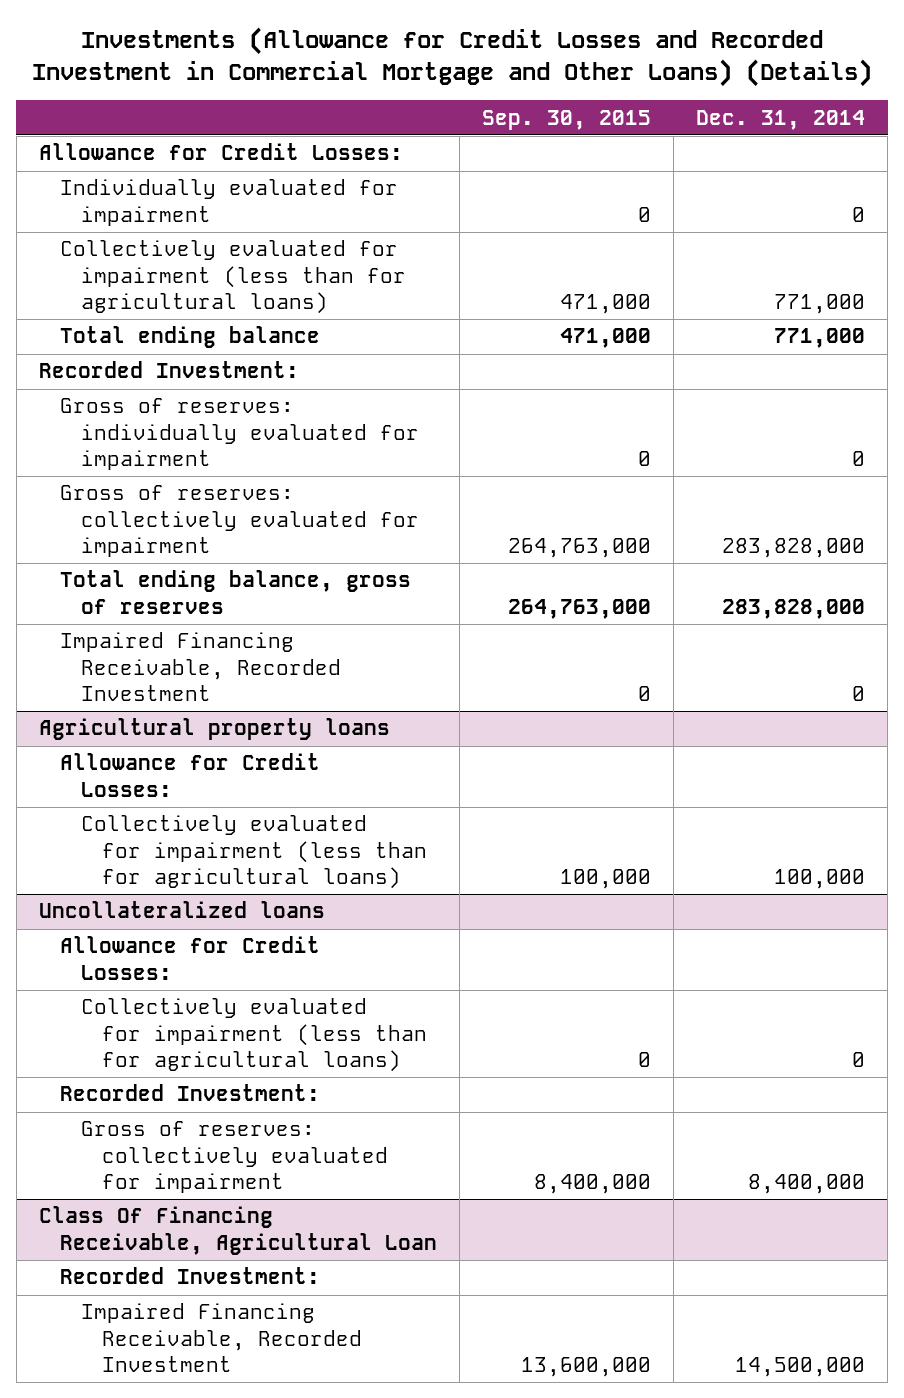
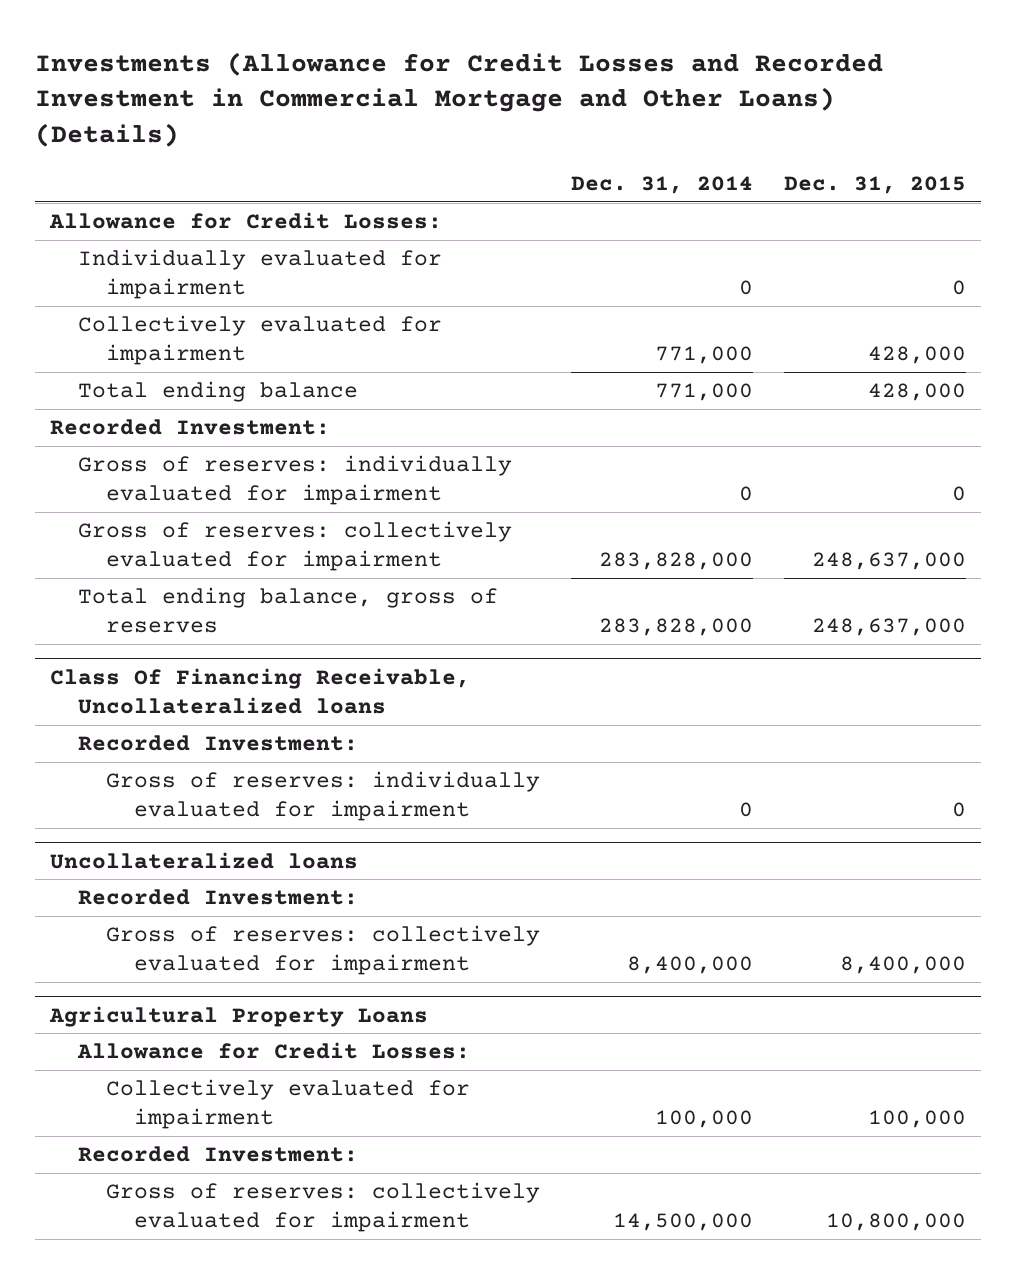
[482,109,652,130] Sep. 30, 2015 -> none
none -> [783,176,966,195] Dec. 31, 2015
[60,240,407,315] Collectively evaluated for impairment (less than for agricultural loans) -> [78,315,443,366] Collectively evaluated for impairment
[60,632,342,702] Impaired Financing Receivable, Recorded Investment -> none
[38,718,390,741] Agricultural property loans -> none
[60,753,321,797] Allowance for Credit Losses: -> none
[81,815,428,890] Collectively evaluated for impairment (less than for agricultural loans) -> none
none -> [50,667,471,714] Class Of Financing Receivable, Uncollateralized loans
none -> [78,735,359,752] Recorded Investment:
none -> [106,771,541,822] Gross of reserves: individually evaluated for impairment
[60,936,321,980] Allowance for Credit Losses: -> none
[81,998,428,1073] Collectively evaluated for impairment (less than for agricultural loans) -> none
[38,1206,438,1255] Class Of Financing Receivable, Agricultural Loan -> none
none -> [49,1005,429,1027] Agricultural Property Loans
none -> [77,1042,471,1060] Allowance for Credit Losses:
none -> [106,1079,471,1130] Collectively evaluated for impairment
[81,1303,363,1373] Impaired Financing Receivable, Recorded Investment -> [106,1182,541,1233] Gross of reserves: collectively evaluated for impairment

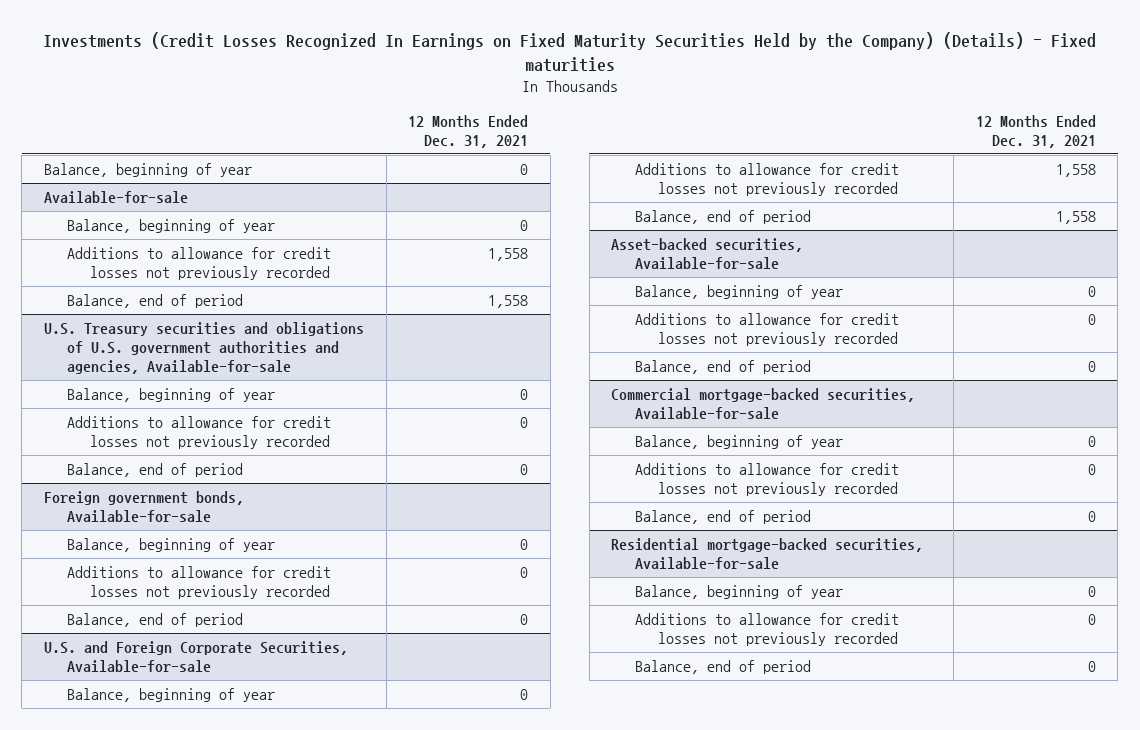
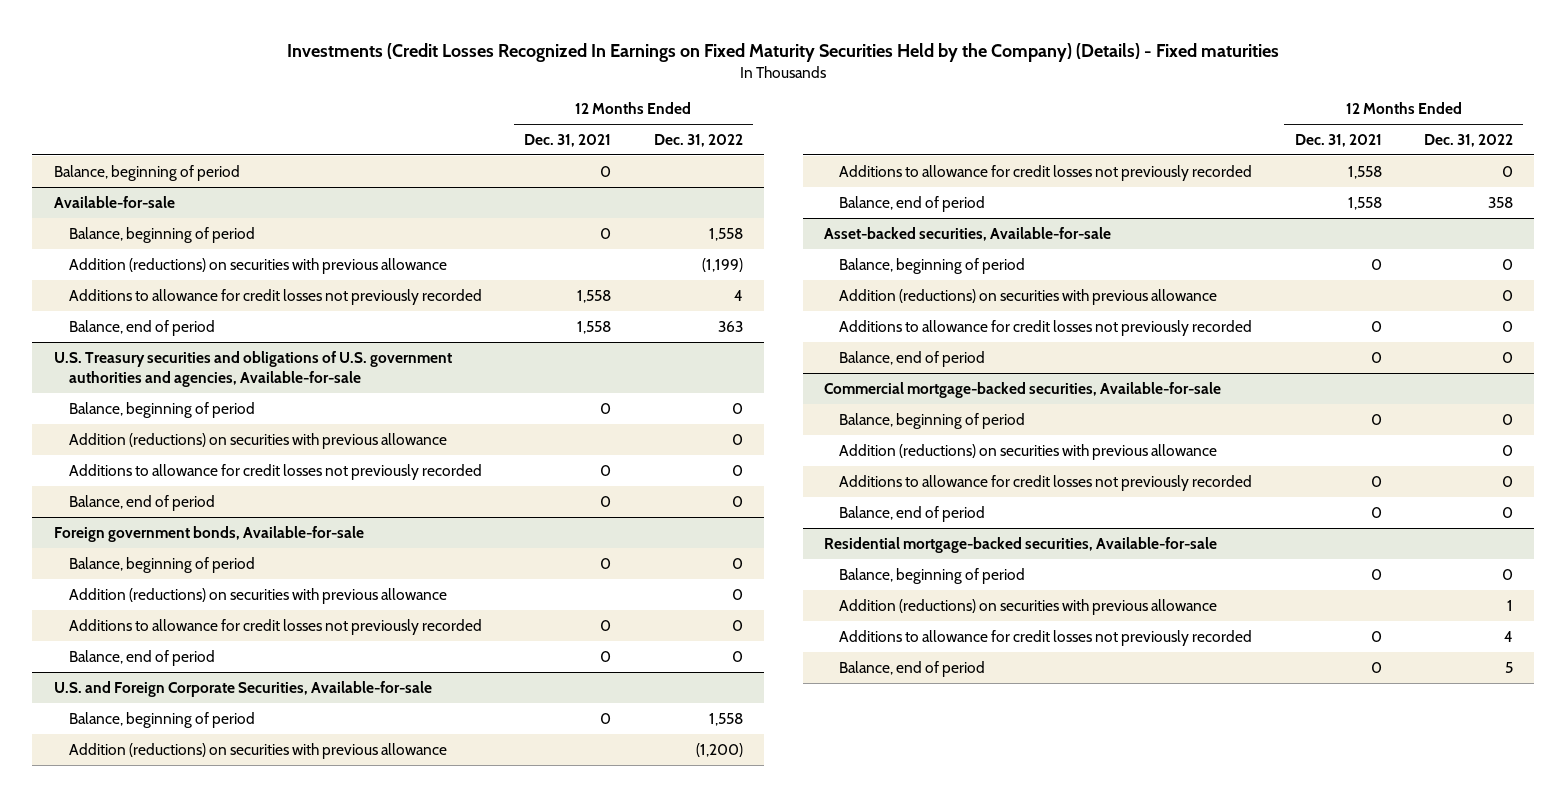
none -> [653,134,743,148] Dec. 31, 2022
[43,162,252,177] Balance, beginning of year -> [53,164,240,181] Balance, beginning of period
[67,218,276,233] Balance, beginning of year -> [69,226,256,243] Balance, beginning of period
none -> [69,257,448,274] Addition (reductions) on securities with previous allowance
[67,387,276,402] Balance, beginning of year -> [69,401,256,418] Balance, beginning of period
none -> [69,432,448,449] Addition (reductions) on securities with previous allowance
[67,537,276,552] Balance, beginning of year -> [69,556,256,573] Balance, beginning of period
none -> [69,587,448,604] Addition (reductions) on securities with previous allowance
[67,687,276,702] Balance, beginning of year -> [69,711,256,728] Balance, beginning of period
none -> [69,742,448,759] Addition (reductions) on securities with previous allowance
[634,284,843,299] Balance, beginning of year -> [839,257,1026,274] Balance, beginning of period
none -> [839,288,1218,305] Addition (reductions) on securities with previous allowance
[634,434,843,449] Balance, beginning of year -> [839,412,1026,429] Balance, beginning of period
none -> [839,443,1218,460] Addition (reductions) on securities with previous allowance
[634,584,843,599] Balance, beginning of year -> [839,567,1026,584] Balance, beginning of period
none -> [839,598,1218,615] Addition (reductions) on securities with previous allowance

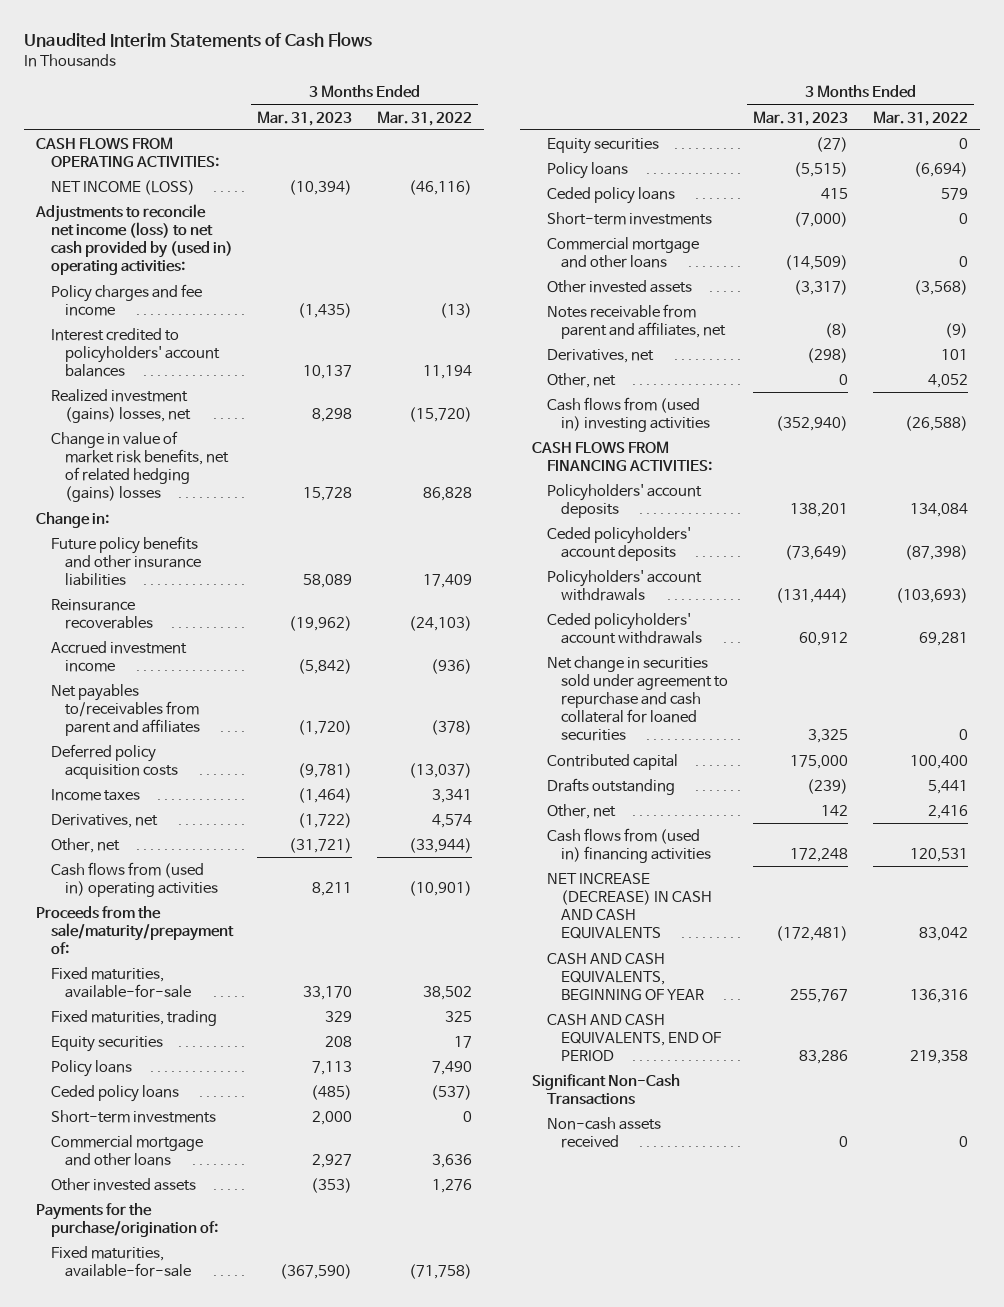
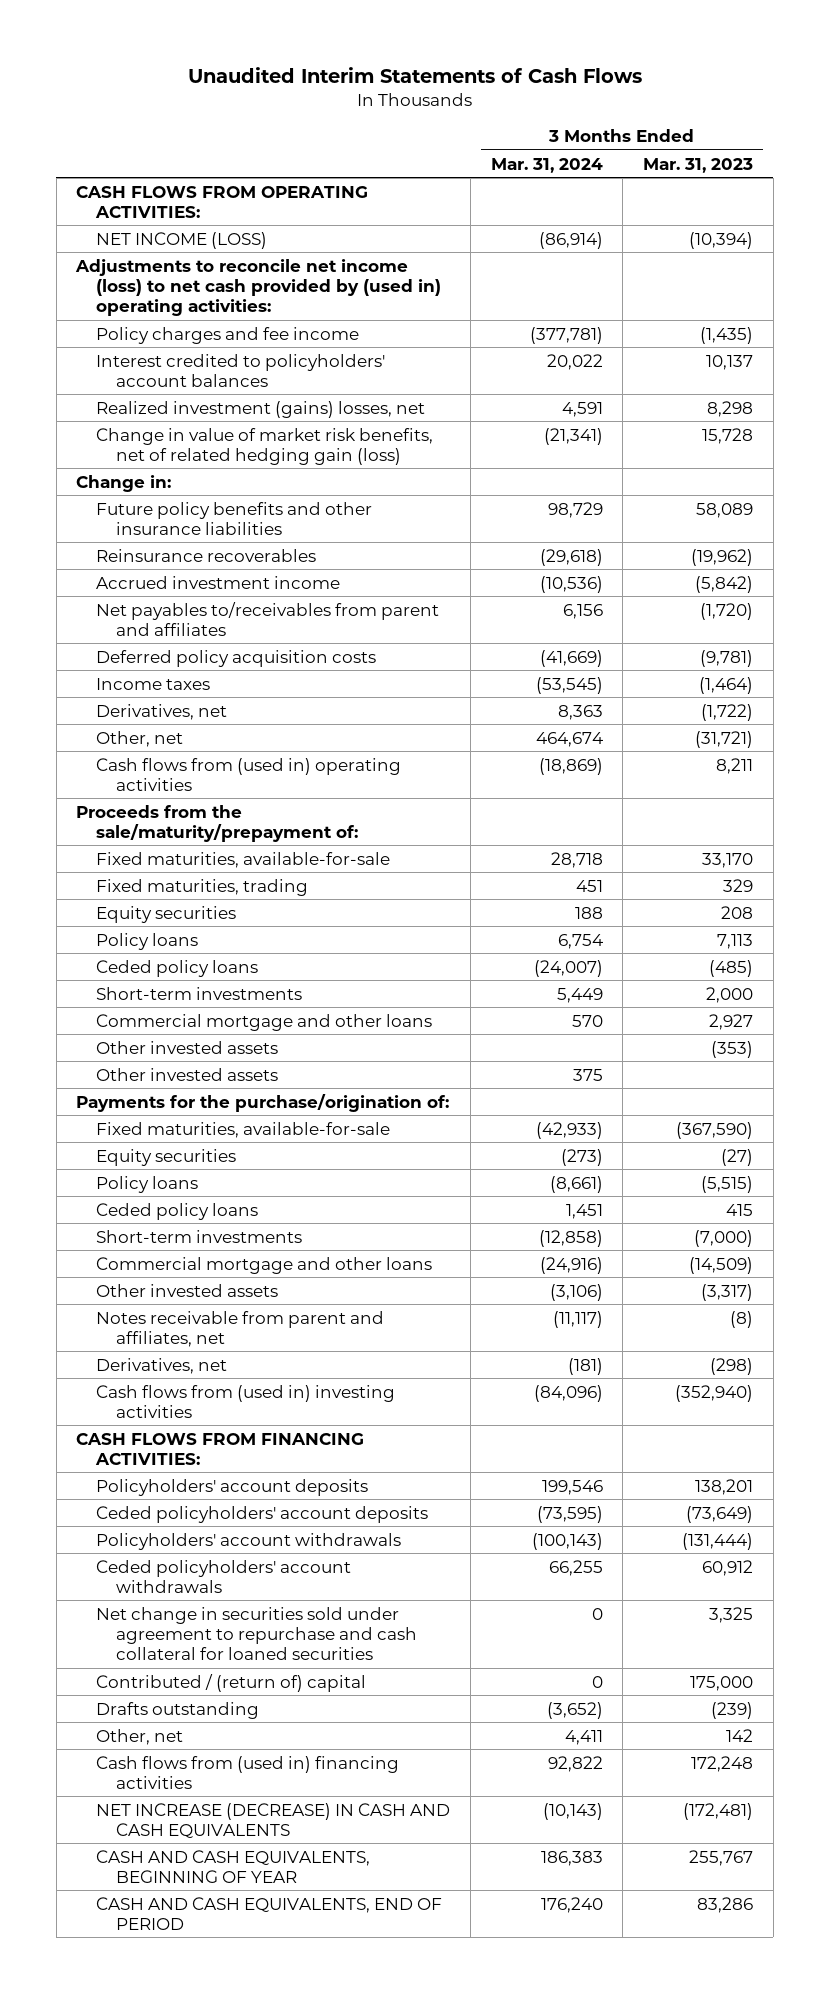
[376,110,472,126] Mar. 31, 2022 -> none
none -> [490,157,603,173] Mar. 31, 2024
[50,430,229,503] Change in value of market risk benefits, net of related hedging (gains) losses -> [96,427,434,465] Change in value of market risk benefits, net of related hedging gain (loss)
none -> [96,1067,279,1081] Other invested assets
[546,372,616,388] Other, net -> none
[546,753,678,770] Contributed capital -> [96,1673,367,1692] Contributed / (return of) capital
[532,1073,681,1105] Significant Non-Cash Transactions -> none
[546,1116,661,1148] Non-cash assets received -> none

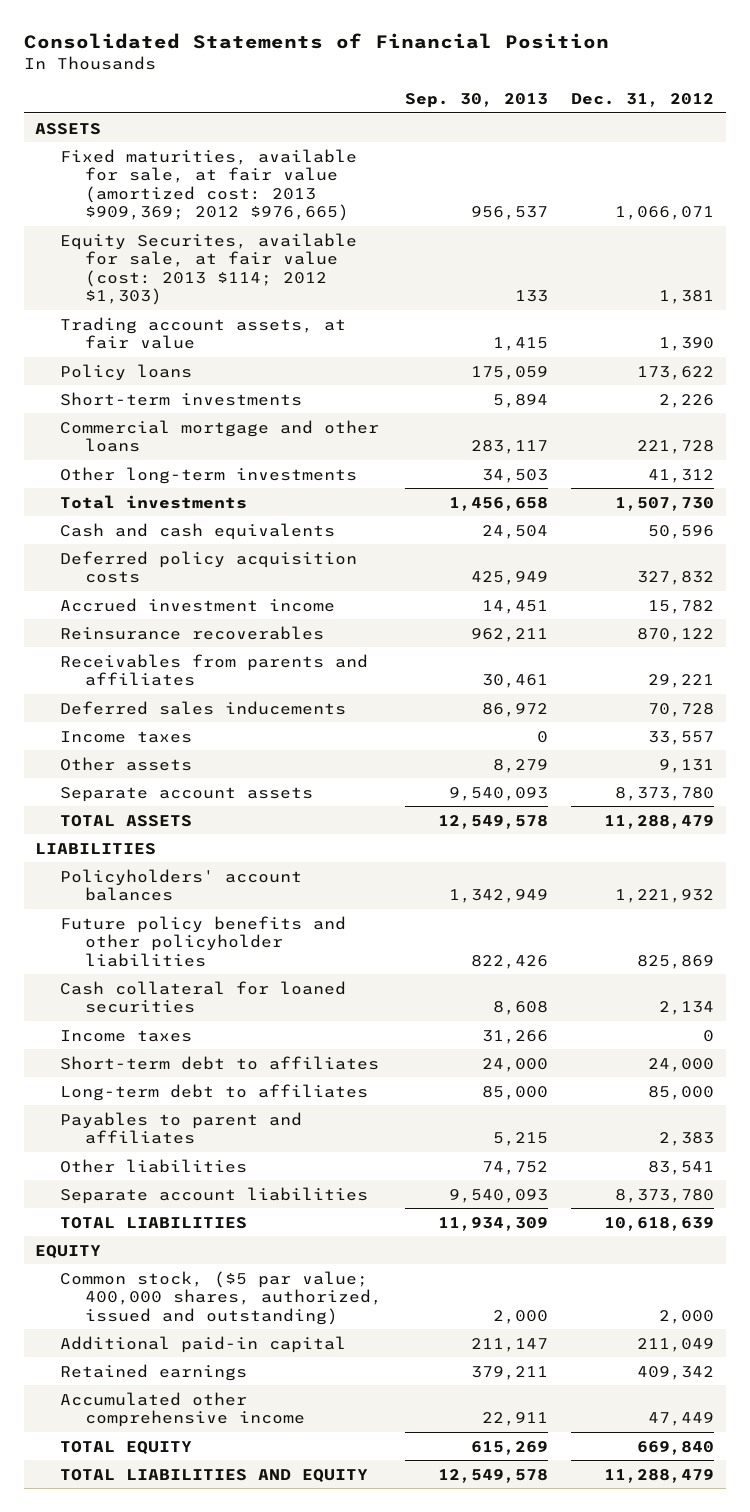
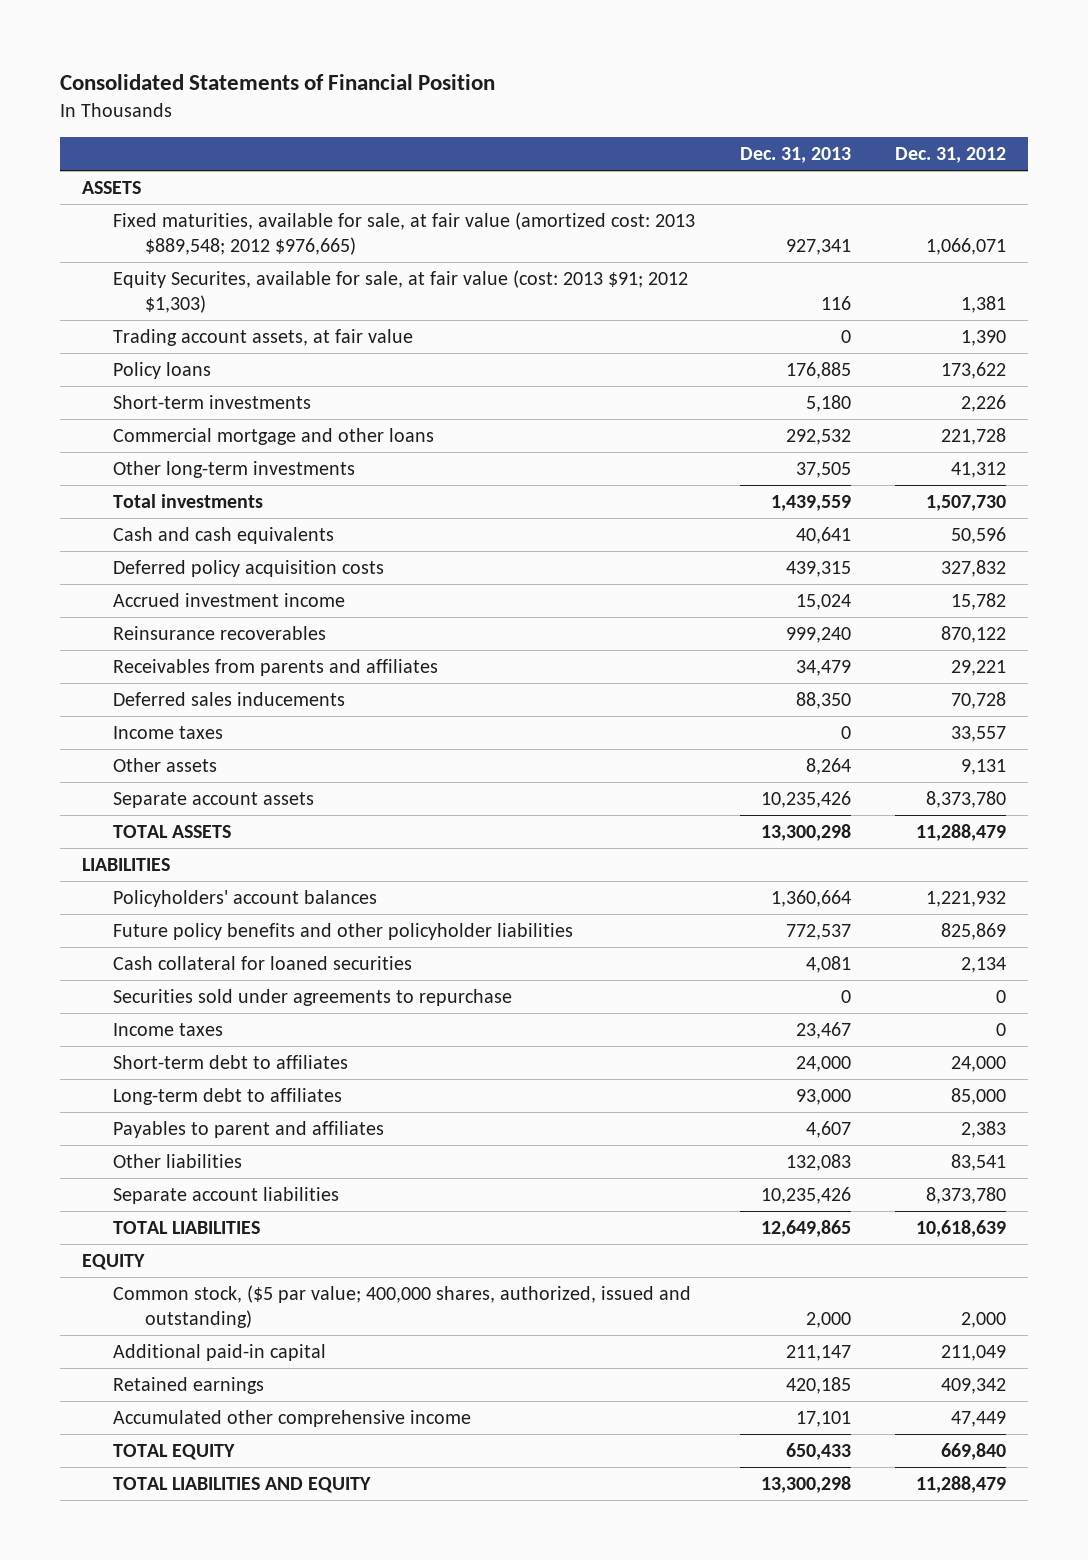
[405,93,549,109] Sep. 30, 2013 -> none
none -> [739,147,851,164] Dec. 31, 2013
[60,148,358,222] Fixed maturities, available for sale, at fair value (amortized cost: 2013 $909,369; 2012 $976,665) -> [113,212,696,256] Fixed maturities, available for sale, at fair value (amortized cost: 2013 $889,548; 2012 $976,665)
[60,232,358,306] Equity Securites, available for sale, at fair value (cost: 2013 $114; 2012 $1,303) -> [113,270,689,314] Equity Securites, available for sale, at fair value (cost: 2013 $91; 2012 $1,303)
none -> [113,989,513,1007] Securities sold under agreements to repurchase

